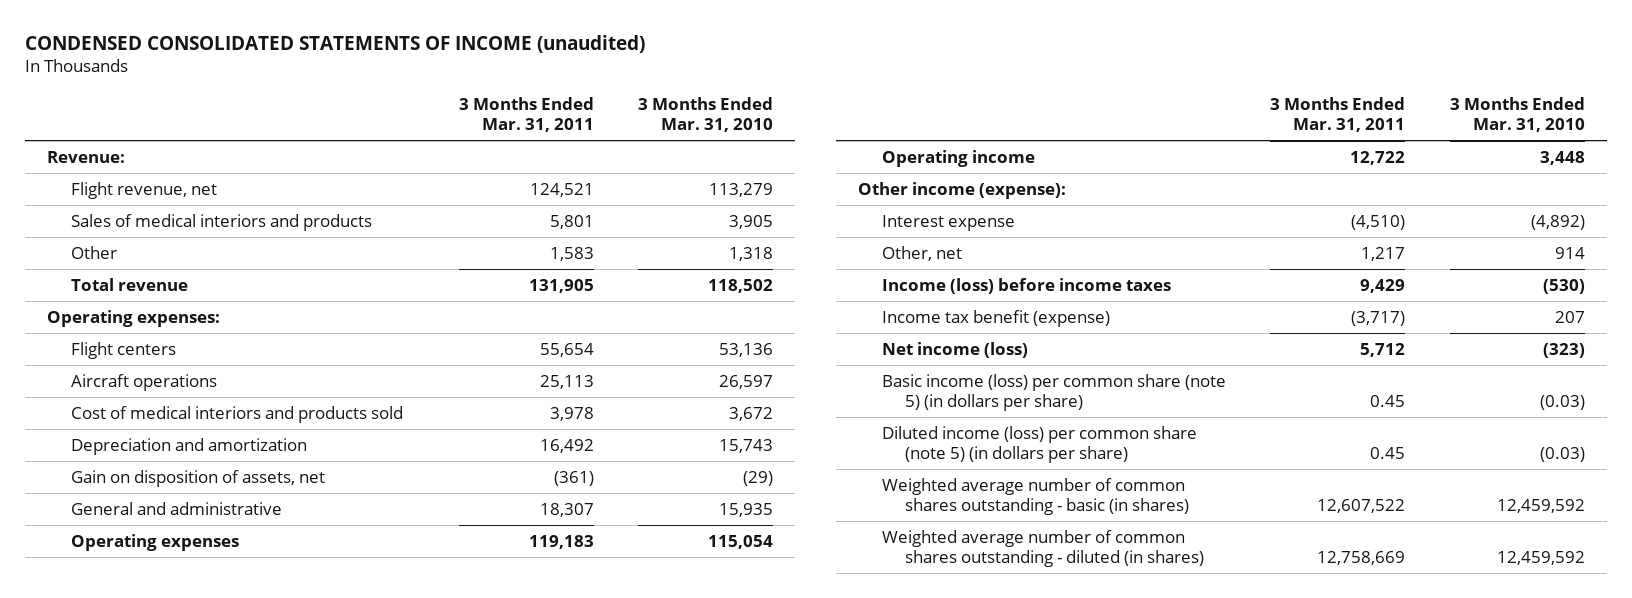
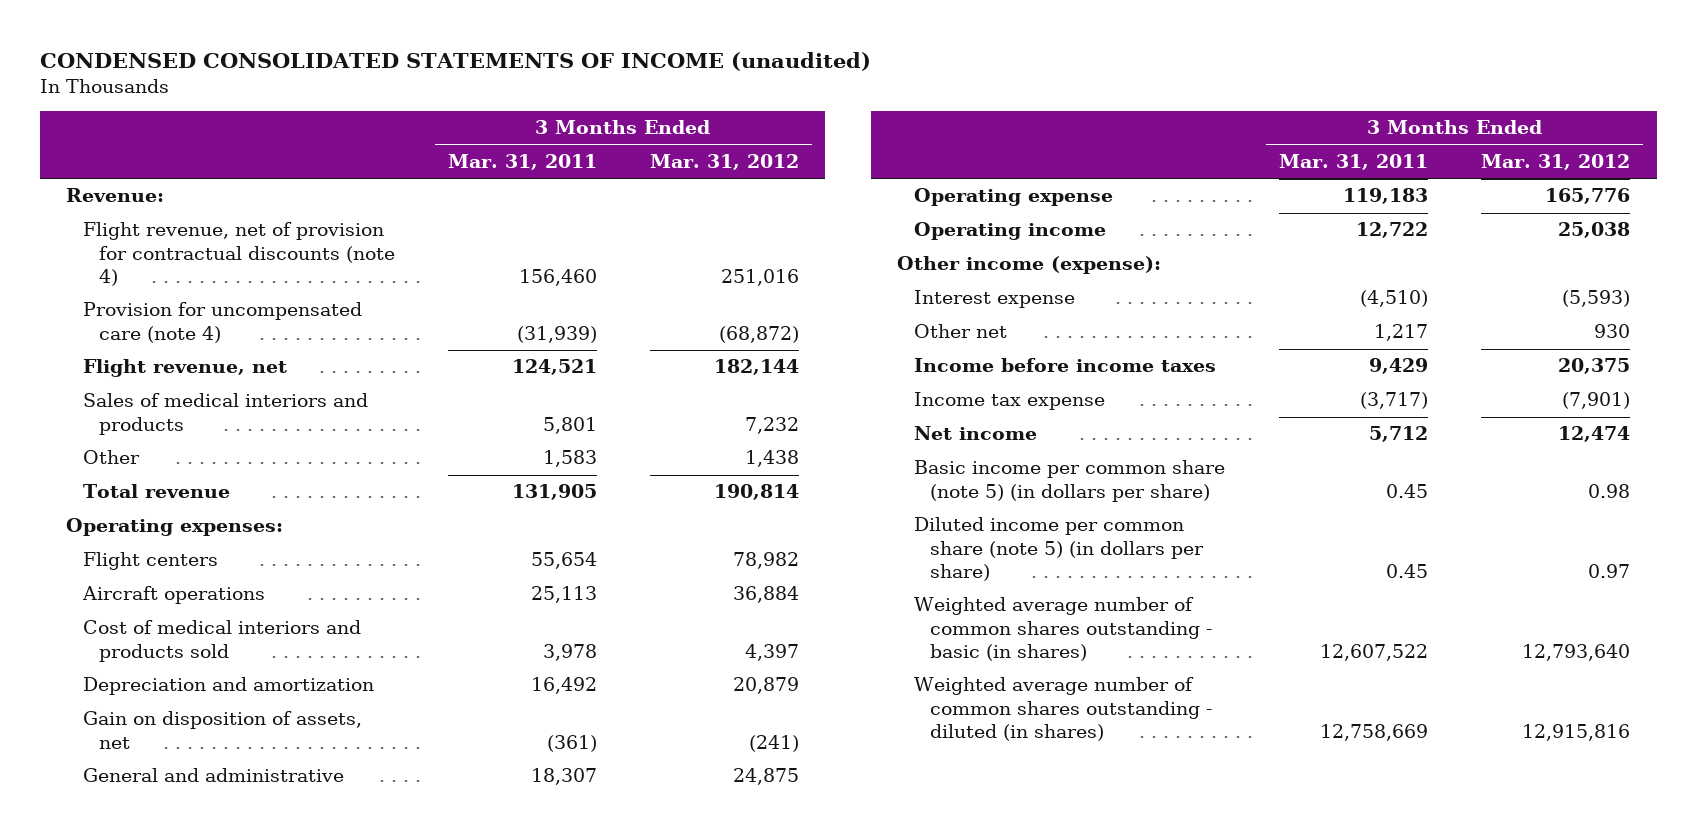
[638,97,774,132] 3 Months Ended Mar. 31, 2010 -> none
none -> [649,153,799,170] Mar. 31, 2012
none -> [82,222,395,286] Flight revenue, net of provision for contractual discounts (note 4)
none -> [82,302,362,343] Provision for uncompensated care (note 4)
[70,533,239,551] Operating expenses -> [913,188,1113,207] Operating expense
[881,245,962,261] Other, net -> [913,324,1007,339] Other net
[881,277,1171,294] Income (loss) before income taxes -> [913,358,1216,373] Income before income taxes
[881,309,1110,327] Income tax benefit (expense) -> [913,392,1105,411] Income tax expense
[881,341,1028,358] Net income (loss) -> [913,426,1037,441] Net income
[881,373,1226,411] Basic income (loss) per common share (note 5) (in dollars per share) -> [913,460,1225,502] Basic income per common share (note 5) (in dollars per share)
[881,425,1197,463] Diluted income (loss) per common share (note 5) (in dollars per share) -> [913,517,1205,581] Diluted income per common share (note 5) (in dollars per share)

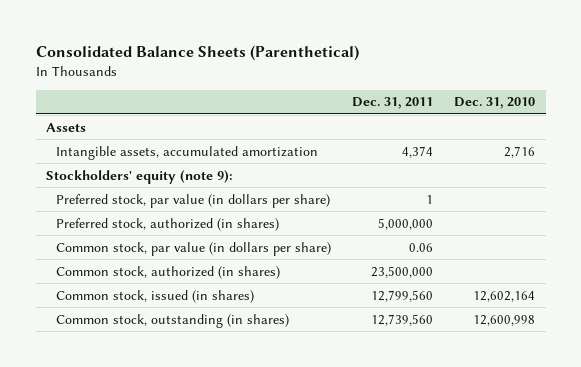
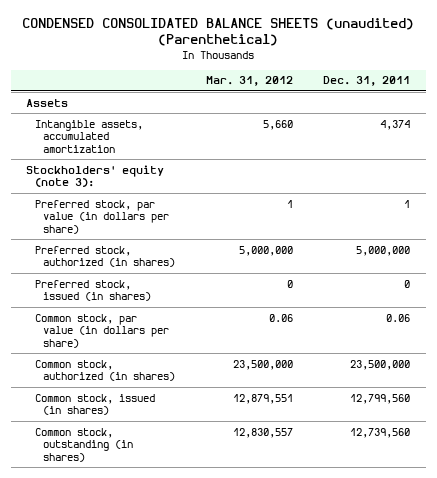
[35,45,359,62] Consolidated Balance Sheets (Parenthetical) -> [22,17,415,47] CONDENSED CONSOLIDATED BALANCE SHEETS (unaudited) (Parenthetical)
[454,97,536,110] Dec. 31, 2010 -> none
none -> [205,76,293,87] Mar. 31, 2012
[46,169,234,184] Stockholders' equity (note 9): -> [26,164,165,188] Stockholders' equity (note 3):
none -> [34,279,151,302] Preferred stock, issued (in shares)

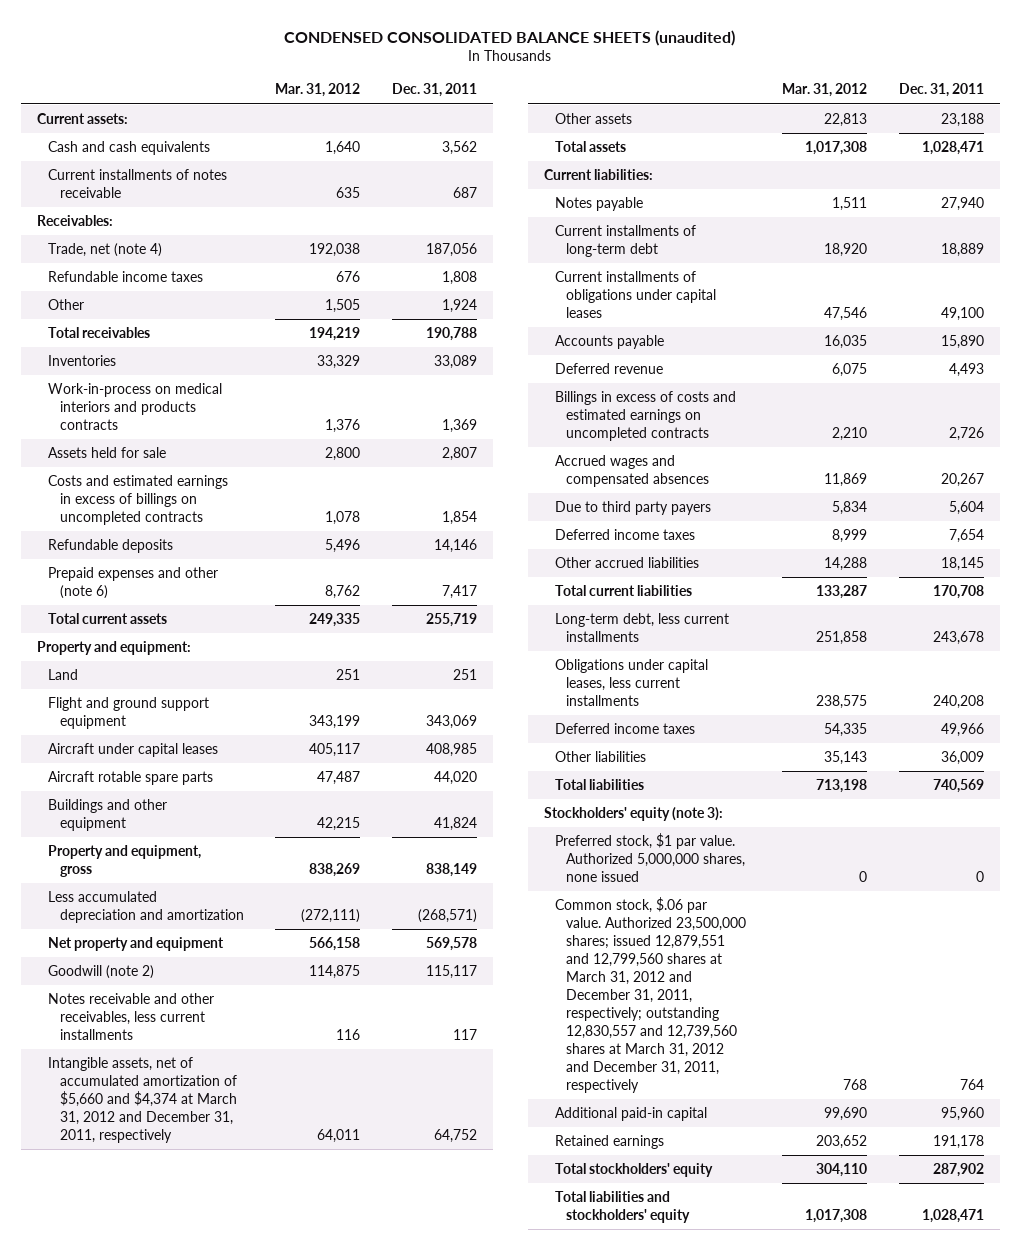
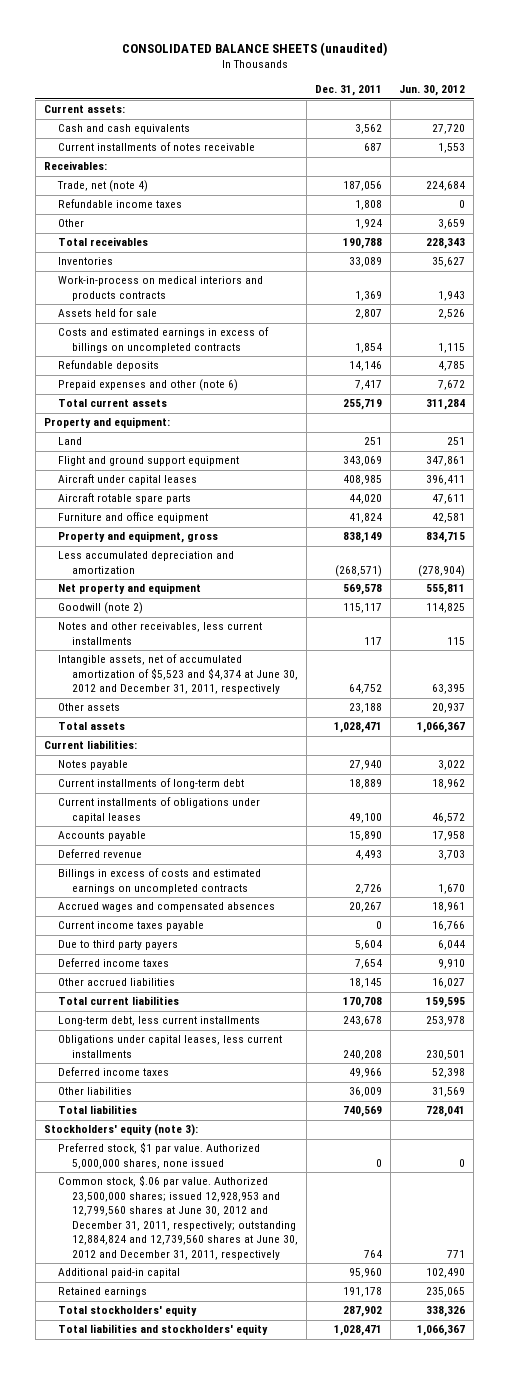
[284,29,736,46] CONDENSED CONSOLIDATED BALANCE SHEETS (unaudited) -> [121,42,387,57] CONSOLIDATED BALANCE SHEETS (unaudited)
[275,83,361,98] Mar. 31, 2012 -> none
none -> [399,85,466,97] Jun. 30, 2012
[48,799,168,832] Buildings and other equipment -> [57,512,208,524] Furniture and office equipment
[48,993,215,1041] Notes receivable and other receivables, less current installments -> [57,622,262,645] Notes and other receivables, less current installments
[48,1057,237,1144] Intangible assets, net of accumulated amortization of $5,660 and $4,374 at March 31, 2012 and December 31, 2011, respectively -> [57,654,298,695] Intangible assets, net of accumulated amortization of $5,523 and $4,374 at June 30, 2012 and December 31, 2011, respectively
none -> [57,921,204,932] Current income taxes payable
[554,897,747,1094] Common stock, $.06 par value. Authorized 23,500,000 shares; issued 12,879,551 and 12,799,560 shares at March 31, 2012 and December 31, 2011, respectively; outstanding 12,830,557 and 12,739,560 shares at March 31, 2012 and December 31, 2011, respectively -> [57,1175,298,1260] Common stock, $.06 par value. Authorized 23,500,000 shares; issued 12,928,953 and 12,799,560 shares at June 30, 2012 and December 31, 2011, respectively; outstanding 12,884,824 and 12,739,560 shares at June 30, 2012 and December 31, 2011, respectively

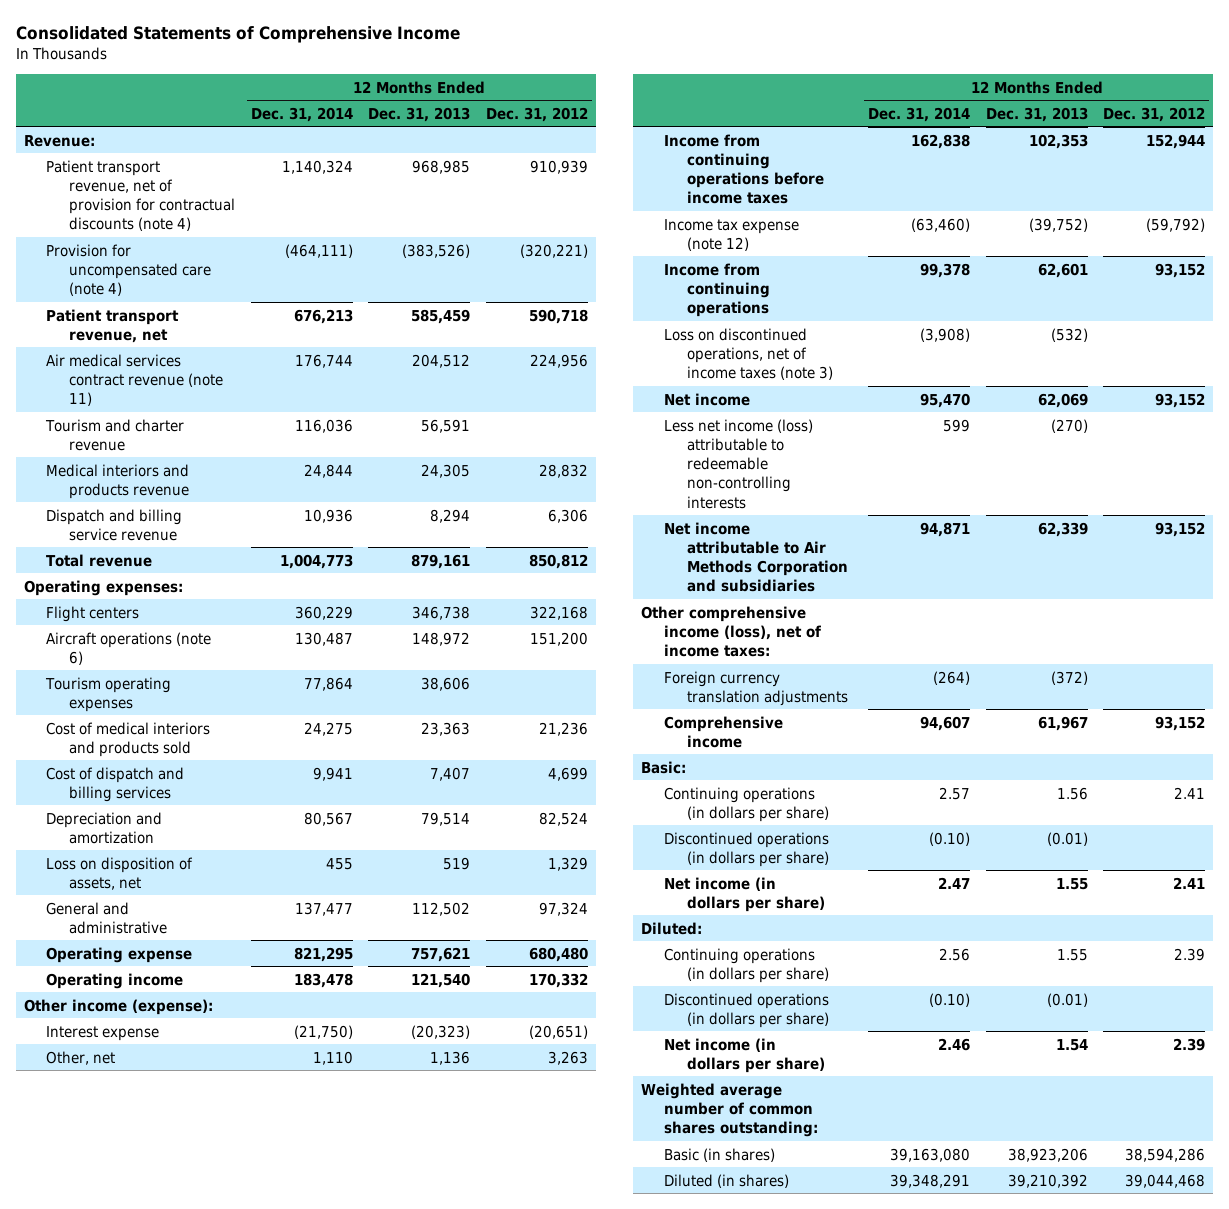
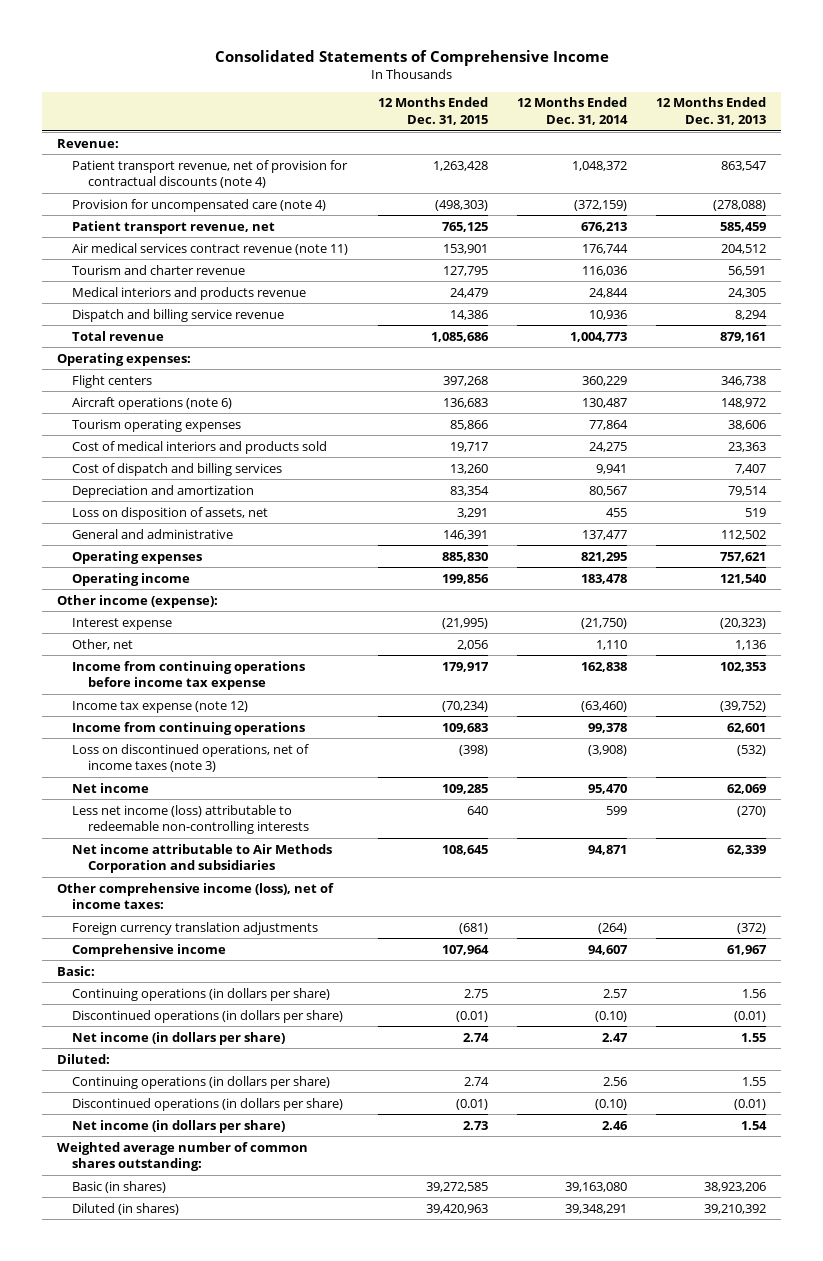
[485,106,588,122] Dec. 31, 2012 -> none
none -> [377,97,488,125] 12 Months Ended Dec. 31, 2015
[281,159,353,174] 1,140,324 -> [571,160,627,171] 1,048,372
[412,159,471,174] 968,985 -> [721,160,767,171] 863,547
[284,243,353,258] (464,111) -> [573,199,627,211] (372,159)
[402,243,471,258] (383,526) -> [713,199,767,211] (278,088)
[46,946,193,963] Operating expense -> [72,550,203,564] Operating expenses
[663,133,824,205] Income from continuing operations before income taxes -> [72,660,306,691] Income from continuing operations before income tax expense

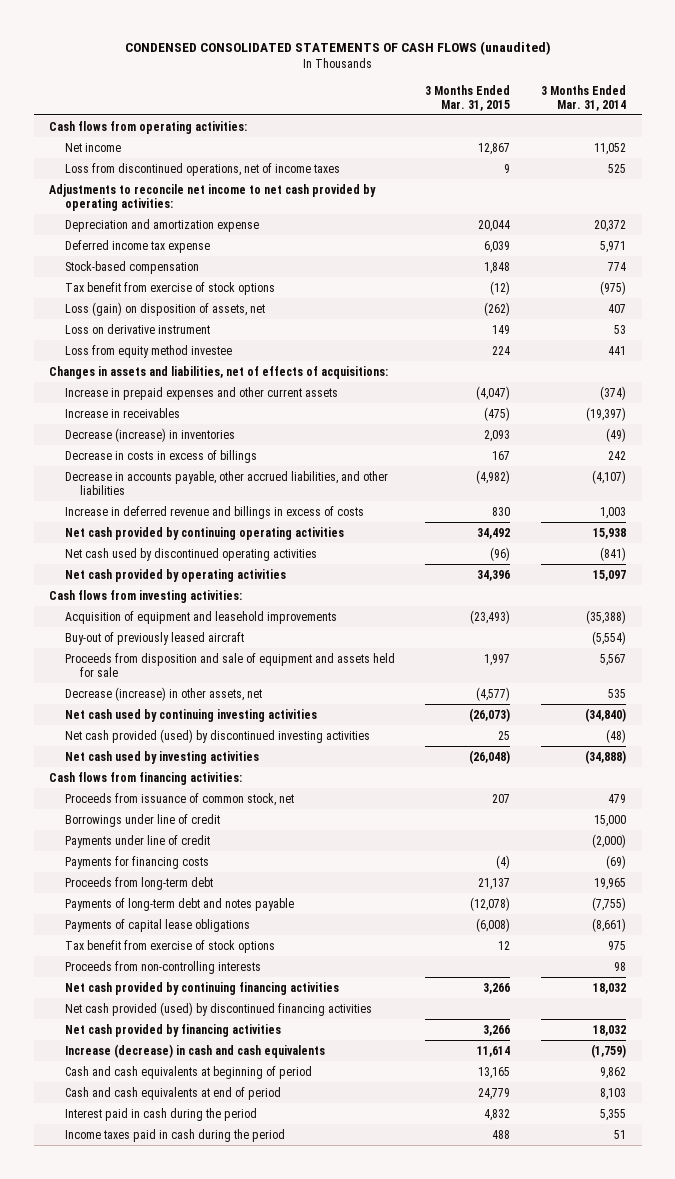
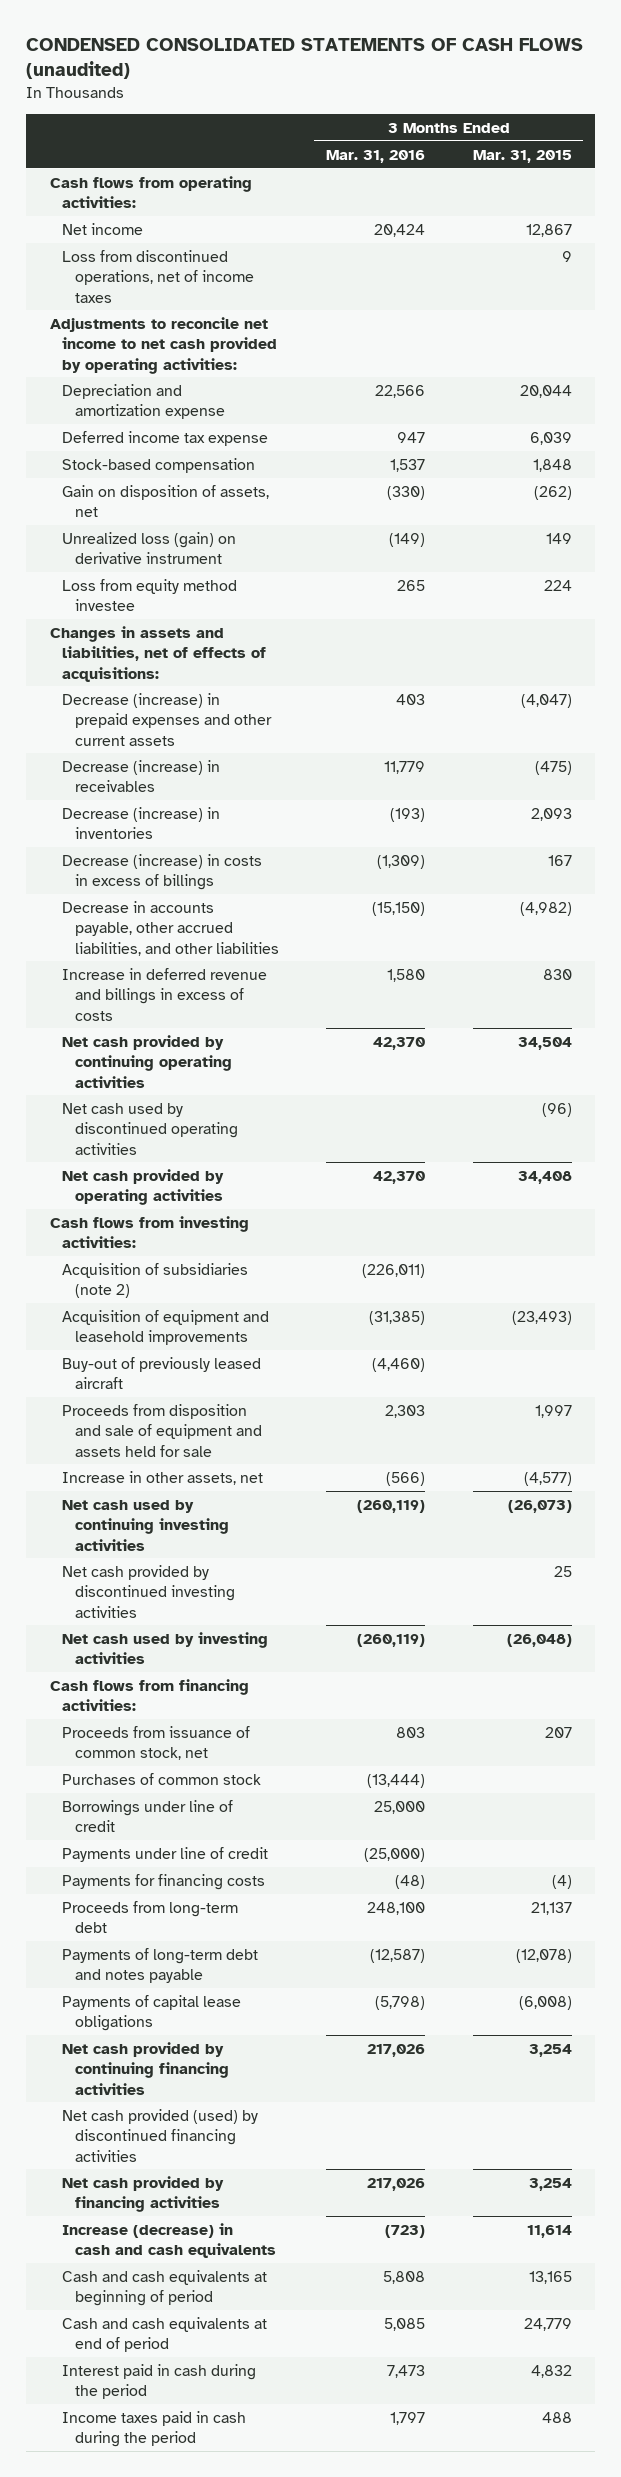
[541,84,627,111] 3 Months Ended Mar. 31, 2014 -> none
none -> [326,149,426,163] Mar. 31, 2016
[64,281,275,295] Tax benefit from exercise of stock options -> none
[64,301,265,316] Loss (gain) on disposition of assets, net -> [62,484,270,518] Gain on disposition of assets, net
[64,323,210,334] Loss on derivative instrument -> [62,531,237,565] Unrealized loss (gain) on derivative instrument
[64,386,338,400] Increase in prepaid expenses and other current assets -> [62,692,272,746] Decrease (increase) in prepaid expenses and other current assets
[64,407,180,418] Increase in receivables -> [62,759,221,793] Decrease (increase) in receivables
[64,449,257,463] Decrease in costs in excess of billings -> [62,853,263,891] Decrease (increase) in costs in excess of billings
[477,527,511,539] 34,492 -> [517,1036,572,1050] 34,504
[477,569,511,581] 34,396 -> [517,1170,572,1184] 34,408
none -> [62,1262,249,1299] Acquisition of subsidiaries (note 2)
[64,686,262,701] Decrease (increase) in other assets, net -> [62,1470,264,1485] Increase in other assets, net
[64,728,370,743] Net cash provided (used) by discontinued investing activities -> [62,1564,235,1618] Net cash provided by discontinued investing activities
none -> [62,1772,262,1785] Purchases of common stock
[64,939,275,953] Tax benefit from exercise of stock options -> none
[64,960,261,974] Proceeds from non-controlling interests -> none
[483,982,511,994] 3,266 -> [528,2043,572,2057] 3,254
[483,1024,511,1036] 3,266 -> [528,2177,572,2191] 3,254

